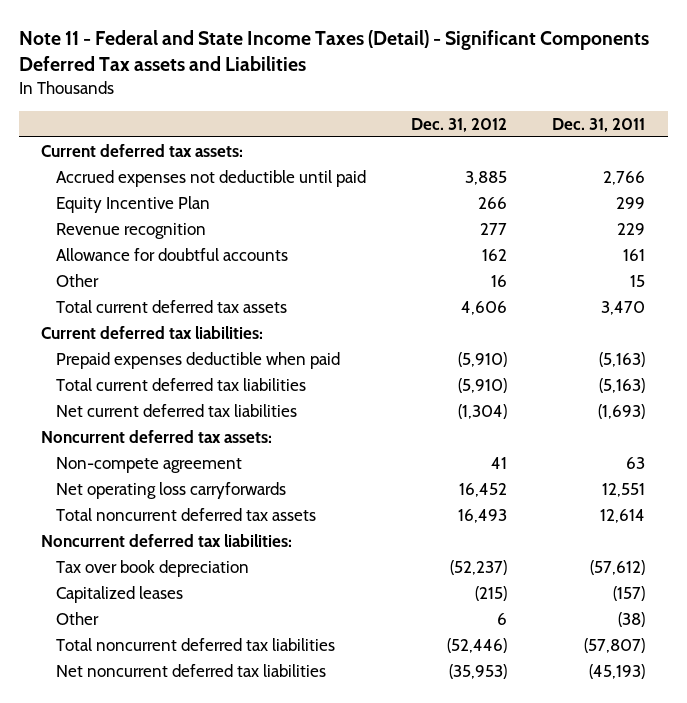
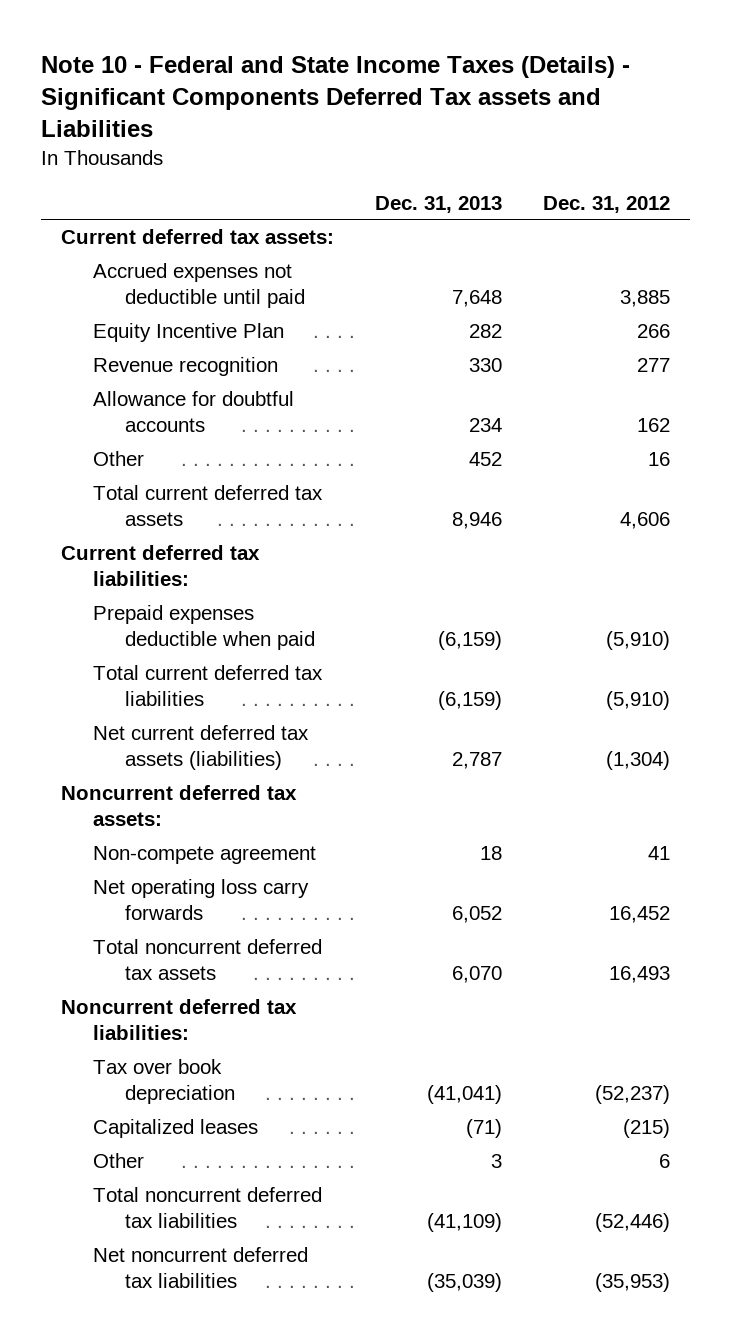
[18,29,649,72] Note 11 - Federal and State Income Taxes (Detail) - Significant Components Deferred Tax assets and Liabilities -> [40,55,630,138] Note 10 - Federal and State Income Taxes (Details) - Significant Components Deferred Tax assets and Liabilities
[552,117,646,132] Dec. 31, 2011 -> none
none -> [374,195,502,213] Dec. 31, 2013
[56,403,298,417] Net current deferred tax liabilities -> [93,724,310,771] Net current deferred tax assets (liabilities)
[56,481,287,499] Net operating loss carryforwards -> [93,878,310,921] Net operating loss carry forwards

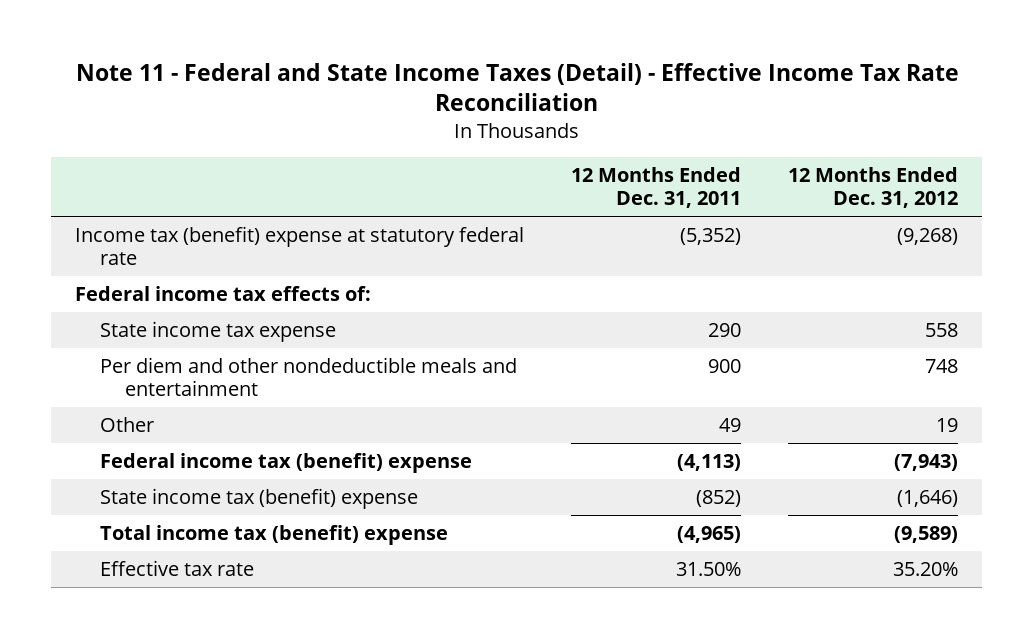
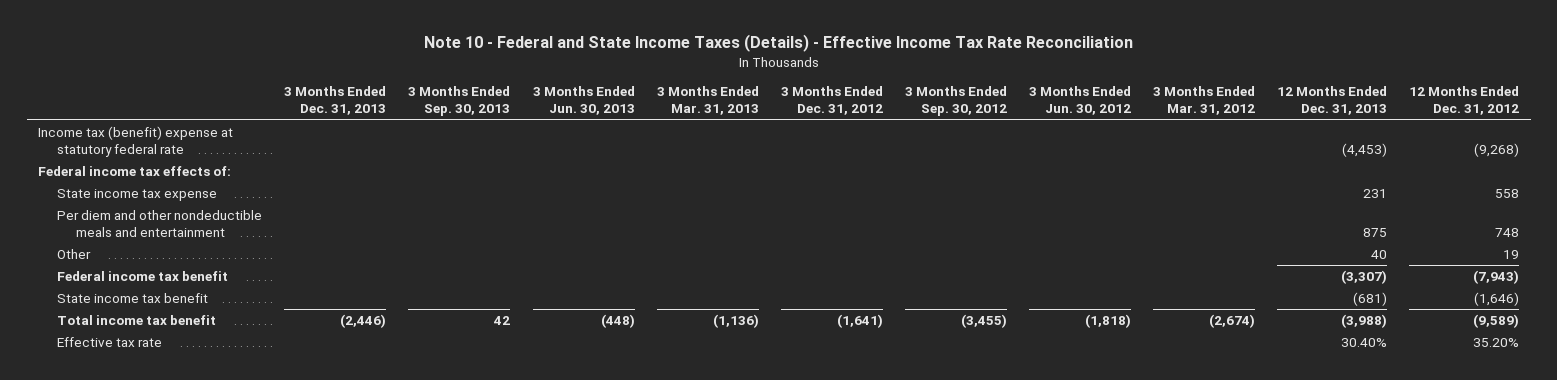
[75,63,959,112] Note 11 - Federal and State Income Taxes (Detail) - Effective Income Tax Rate Reconciliation -> [423,34,1133,53] Note 10 - Federal and State Income Taxes (Details) - Effective Income Tax Rate Reconciliation
[571,166,742,208] 12 Months Ended Dec. 31, 2011 -> none
none -> [284,86,387,116] 3 Months Ended Dec. 31, 2013
none -> [408,86,511,117] 3 Months Ended Sep. 30, 2013
none -> [532,86,635,116] 3 Months Ended Jun. 30, 2013
none -> [656,86,759,116] 3 Months Ended Mar. 31, 2013
none -> [780,86,883,116] 3 Months Ended Dec. 31, 2012
none -> [904,86,1007,117] 3 Months Ended Sep. 30, 2012
none -> [1029,86,1132,116] 3 Months Ended Jun. 30, 2012
none -> [1153,86,1256,116] 3 Months Ended Mar. 31, 2012
none -> [1277,86,1388,116] 12 Months Ended Dec. 31, 2013
[100,452,473,473] Federal income tax (benefit) expense -> [57,271,229,282] Federal income tax benefit
[100,487,419,509] State income tax (benefit) expense -> [57,293,209,304] State income tax benefit
[100,524,449,545] Total income tax (benefit) expense -> [57,315,217,326] Total income tax benefit

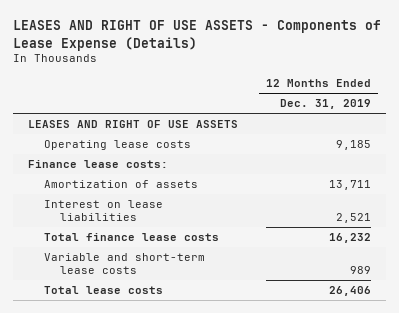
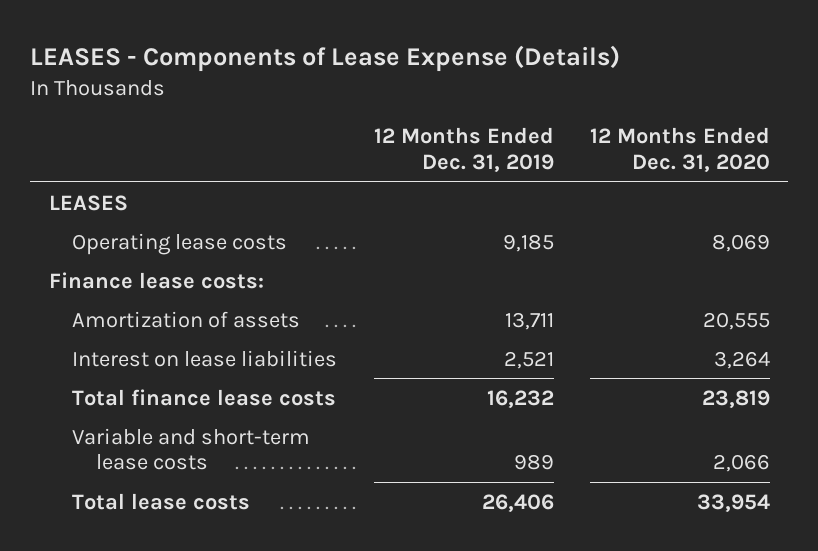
[13,20,382,51] LEASES AND RIGHT OF USE ASSETS - Components of Lease Expense (Details) -> [30,44,621,72] LEASES - Components of Lease Expense (Details)
none -> [589,127,770,172] 12 Months Ended Dec. 31, 2020
[27,119,238,128] LEASES AND RIGHT OF USE ASSETS -> [48,194,128,211] LEASES

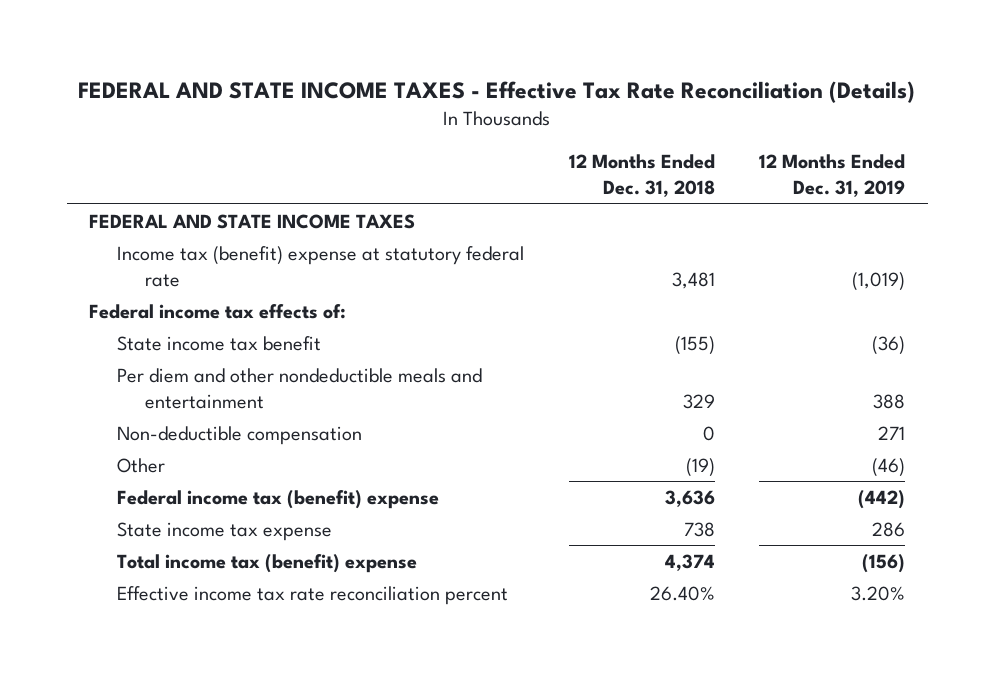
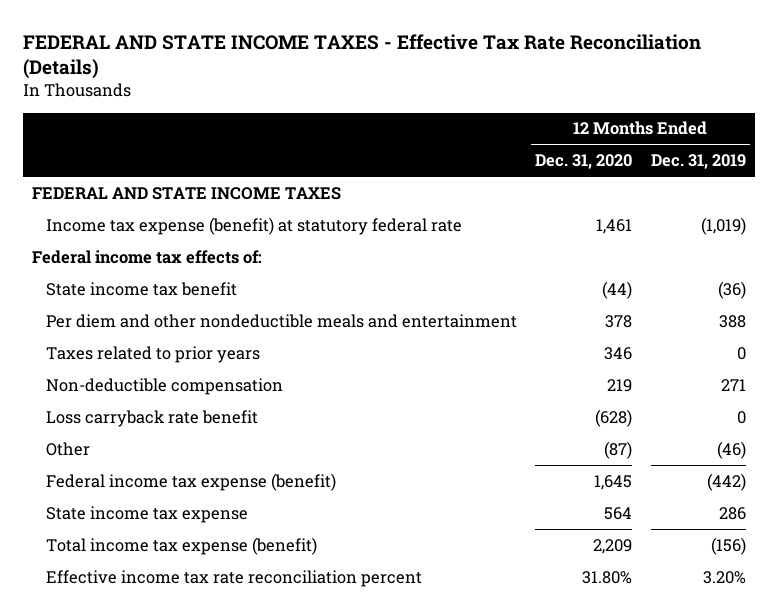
[568,154,715,198] 12 Months Ended Dec. 31, 2018 -> none
none -> [535,154,633,170] Dec. 31, 2020
[116,245,524,287] Income tax (benefit) expense at statutory federal rate -> [45,216,462,235] Income tax expense (benefit) at statutory federal rate
none -> [45,345,260,363] Taxes related to prior years
none -> [45,409,258,427] Loss carryback rate benefit
[116,489,439,509] Federal income tax (benefit) expense -> [45,472,336,491] Federal income tax expense (benefit)
[116,553,417,573] Total income tax (benefit) expense -> [45,536,317,555] Total income tax expense (benefit)

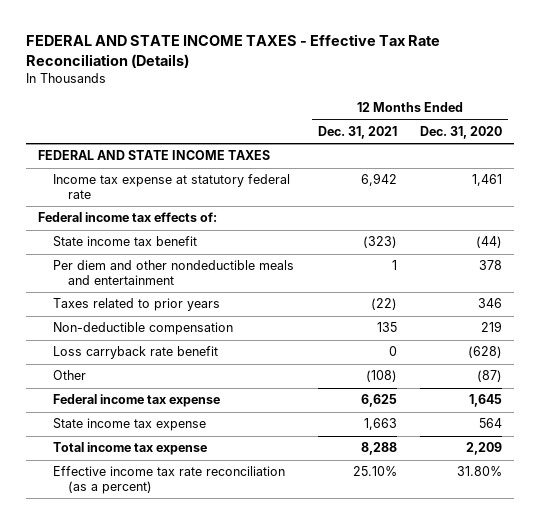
[650,154,746,170] Dec. 31, 2019 -> none
none -> [317,125,397,139] Dec. 31, 2021
[45,216,462,235] Income tax expense (benefit) at statutory federal rate -> [53,174,291,200] Income tax expense at statutory federal rate
[45,472,336,491] Federal income tax expense (benefit) -> [53,394,221,408] Federal income tax expense
[45,536,317,555] Total income tax expense (benefit) -> [53,442,208,456] Total income tax expense
[45,569,422,587] Effective income tax rate reconciliation percent -> [53,466,286,495] Effective income tax rate reconciliation (as a percent)

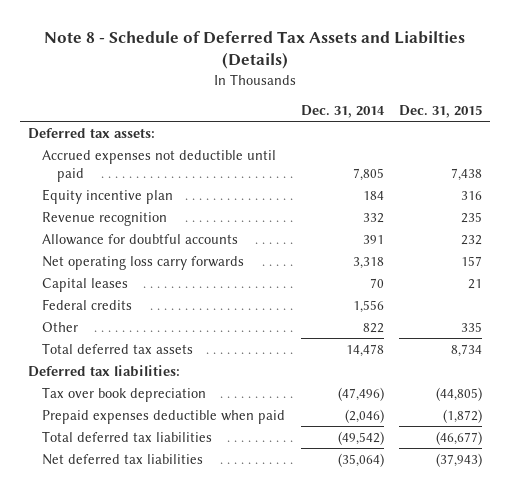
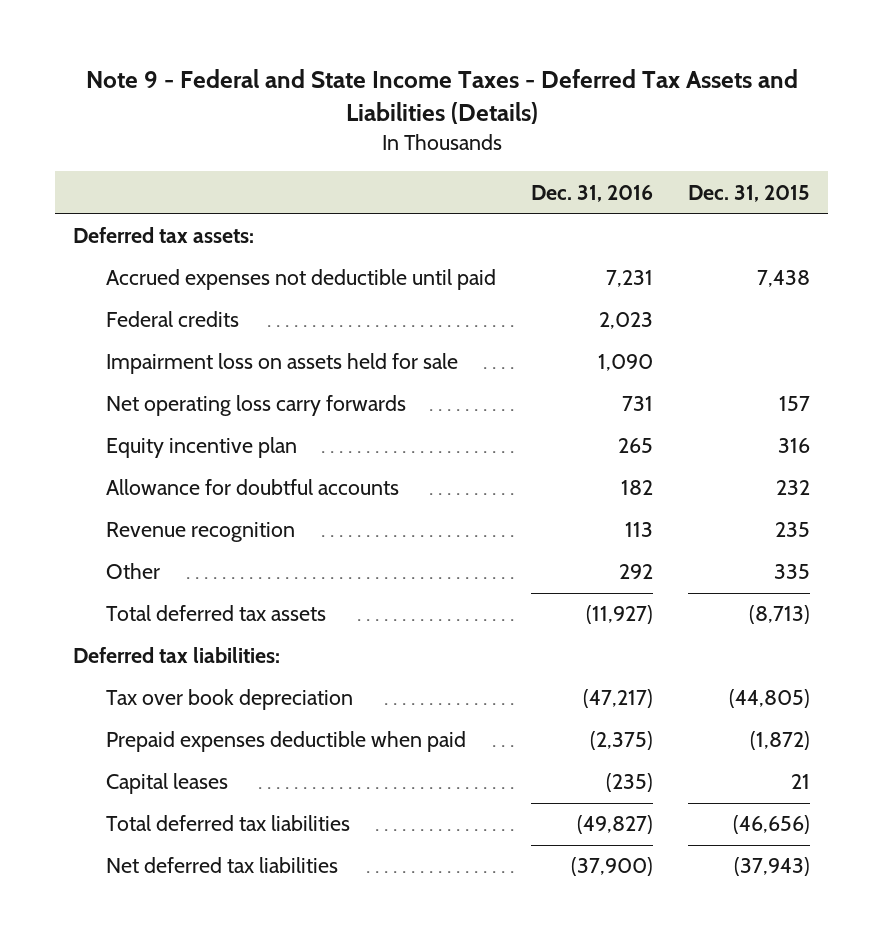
[44,30,466,70] Note 8 - Schedule of Deferred Tax Assets and Liabilties (Details) -> [85,69,798,125] Note 9 - Federal and State Income Taxes - Deferred Tax Assets and Liabilities (Details)
[300,105,385,119] Dec. 31, 2014 -> none
none -> [531,184,654,202] Dec. 31, 2016
[42,298,133,310] Federal credits -> [106,311,240,328] Federal credits
none -> [106,353,459,375] Impairment loss on assets held for sale
[42,255,245,270] Net operating loss carry forwards -> [106,395,407,417] Net operating loss carry forwards
[42,211,168,226] Revenue recognition -> [106,522,296,543] Revenue recognition
[451,343,483,357] 8,734 -> [749,605,811,625] (8,713)
[42,277,129,292] Capital leases -> [106,773,229,795] Capital leases
[436,430,483,445] (46,677) -> [733,815,811,835] (46,656)

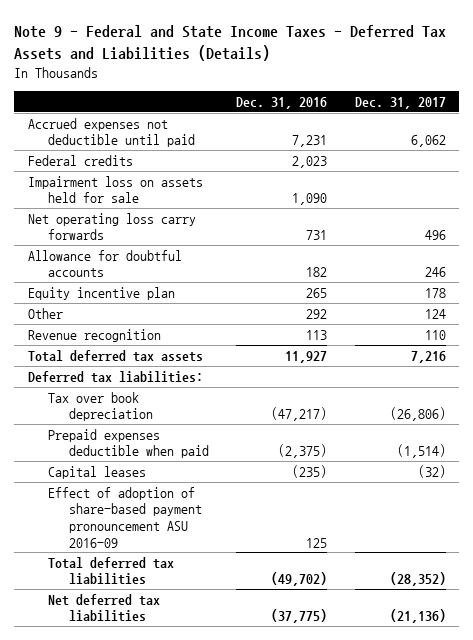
[688,184,811,202] Dec. 31, 2015 -> none
none -> [354,96,446,109] Dec. 31, 2017
[72,227,254,244] Deferred tax assets: -> none
[106,437,298,459] Equity incentive plan -> [27,286,175,300] Equity incentive plan
[106,522,296,543] Revenue recognition -> [27,328,161,342] Revenue recognition
[586,605,654,625] (11,927) -> [285,350,328,363] 11,927
none -> [48,486,202,548] Effect of adoption of share-based payment pronouncement ASU 2016-09
[577,815,654,835] (49,827) -> [271,572,328,587] (49,702)
[571,857,654,877] (37,900) -> [271,609,328,624] (37,775)

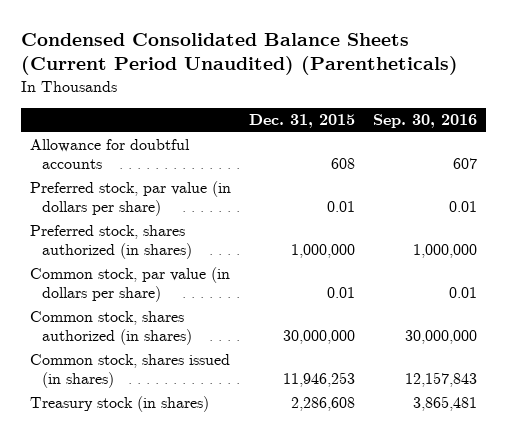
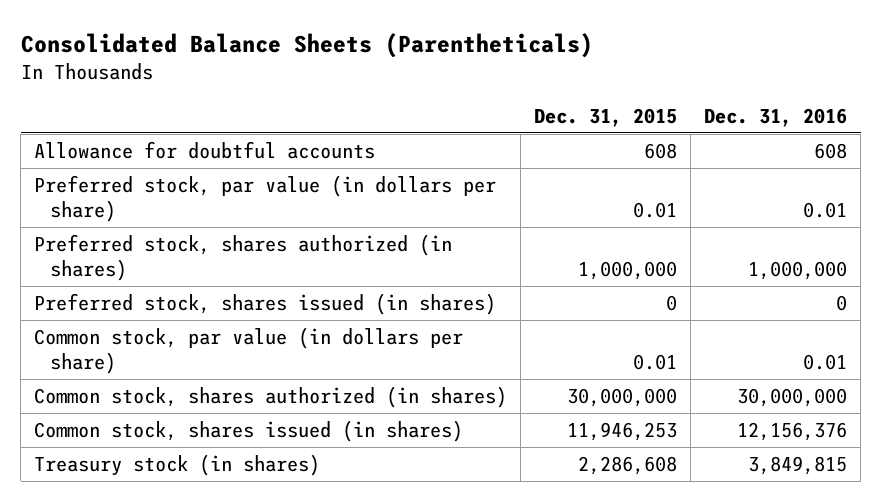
[21,32,459,76] Condensed Consolidated Balance Sheets (Current Period Unaudited) (Parentheticals) -> [20,32,593,58] Consolidated Balance Sheets (Parentheticals)
[373,114,478,129] Sep. 30, 2016 -> none
none -> [704,107,848,127] Dec. 31, 2016
none -> [34,292,497,315] Preferred stock, shares issued (in shares)

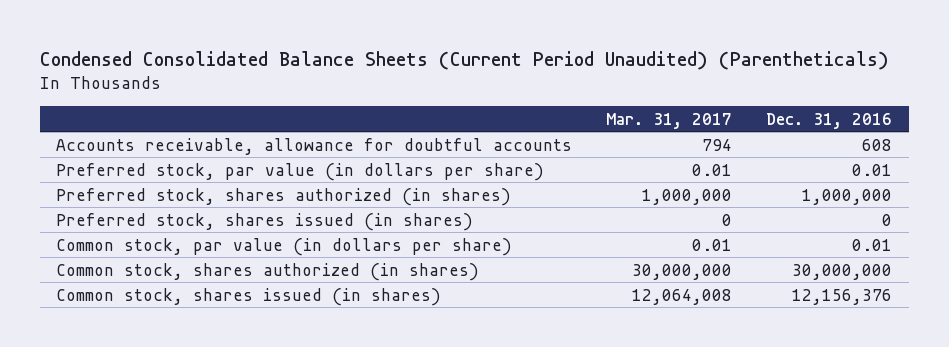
[20,32,593,58] Consolidated Balance Sheets (Parentheticals) -> [39,51,889,71] Condensed Consolidated Balance Sheets (Current Period Unaudited) (Parentheticals)
[534,107,678,127] Dec. 31, 2015 -> none
none -> [606,112,733,129] Mar. 31, 2017
[34,140,376,159] Allowance for doubtful accounts -> [56,137,573,155] Accounts receivable, allowance for doubtful accounts
[34,453,321,476] Treasury stock (in shares) -> none

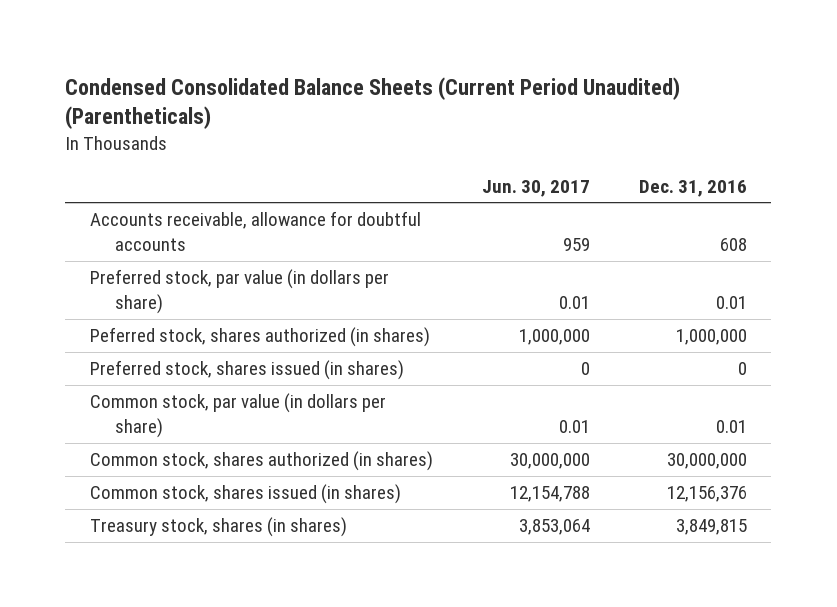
[606,112,733,129] Mar. 31, 2017 -> none
none -> [481,179,590,197] Jun. 30, 2017
[56,187,512,206] Preferred stock, shares authorized (in shares) -> [89,327,430,348] Peferred stock, shares authorized (in shares)
none -> [89,517,347,538] Treasury stock, shares (in shares)

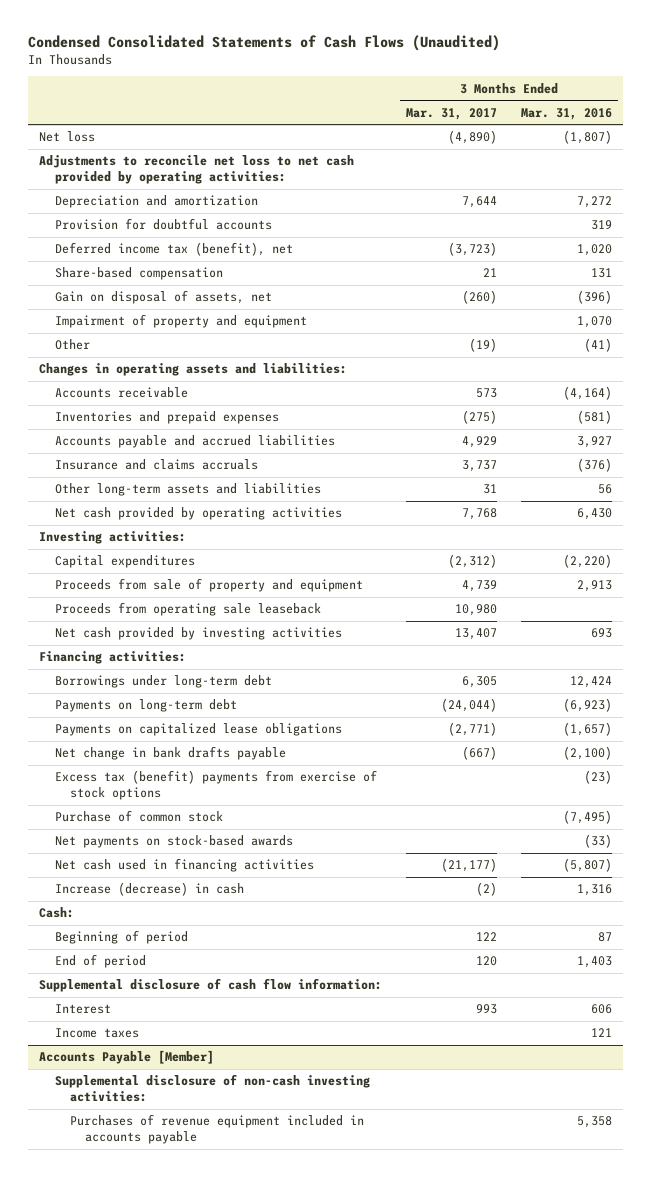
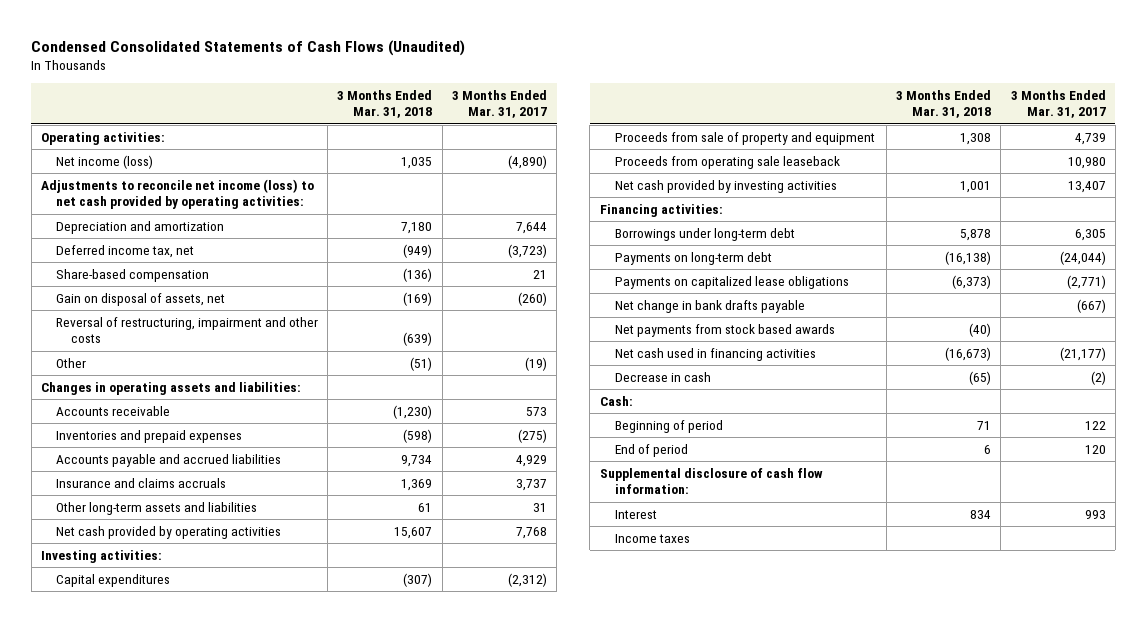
[520,107,612,120] Mar. 31, 2016 -> none
none -> [337,89,433,119] 3 Months Ended Mar. 31, 2018
none -> [40,131,165,145] Operating activities:
[39,131,96,143] Net loss -> [55,154,153,169] Net income (loss)
[39,155,355,185] Adjustments to reconcile net loss to net cash provided by operating activities: -> [40,178,314,210] Adjustments to reconcile net income (loss) to net cash provided by operating activities:
[54,218,272,231] Provision for doubtful accounts -> none
[54,242,293,257] Deferred income tax (benefit), net -> [55,244,194,258] Deferred income tax, net
[54,314,307,329] Impairment of property and equipment -> none
none -> [55,316,318,344] Reversal of restructuring, impairment and other costs
[54,770,377,801] Excess tax (benefit) payments from exercise of stock options -> none
[54,810,223,823] Purchase of common stock -> none
[54,835,293,849] Net payments on stock-based awards -> [614,323,835,337] Net payments from stock based awards
[54,882,244,897] Increase (decrease) in cash -> [614,371,711,382] Decrease in cash
[39,1050,215,1065] Accounts Payable [Member] -> none
[54,1074,370,1103] Supplemental disclosure of non-cash investing activities: -> none
[69,1114,364,1145] Purchases of revenue equipment included in accounts payable -> none

